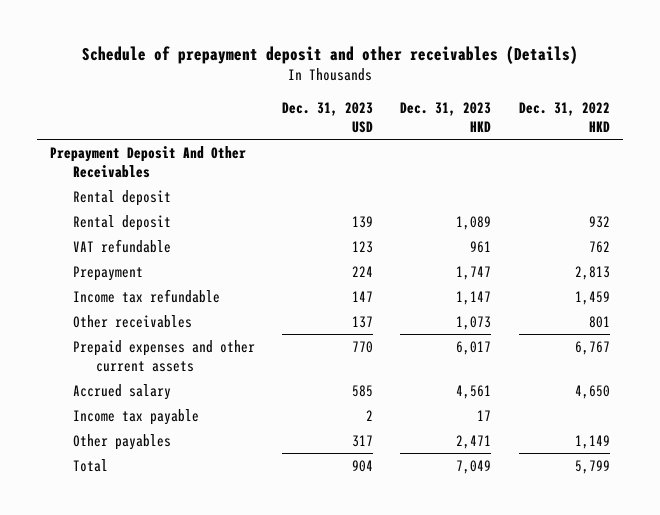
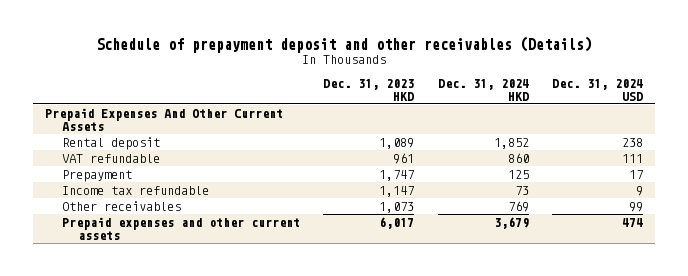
[282,101,374,134] Dec. 31, 2023 USD -> none
[518,101,610,133] Dec. 31, 2022 HKD -> none
none -> [437,78,529,101] Dec. 31, 2024 HKD
none -> [552,78,644,101] Dec. 31, 2024 USD
[50,145,247,178] Prepayment Deposit And Other Receivables -> none
[73,189,172,206] Rental deposit -> none
none -> [44,107,283,131] Prepaid Expenses And Other Current Assets
[73,383,172,400] Accrued salary -> none
[73,408,200,425] Income tax payable -> none
[73,433,172,450] Other payables -> none
[73,458,109,472] Total -> none

